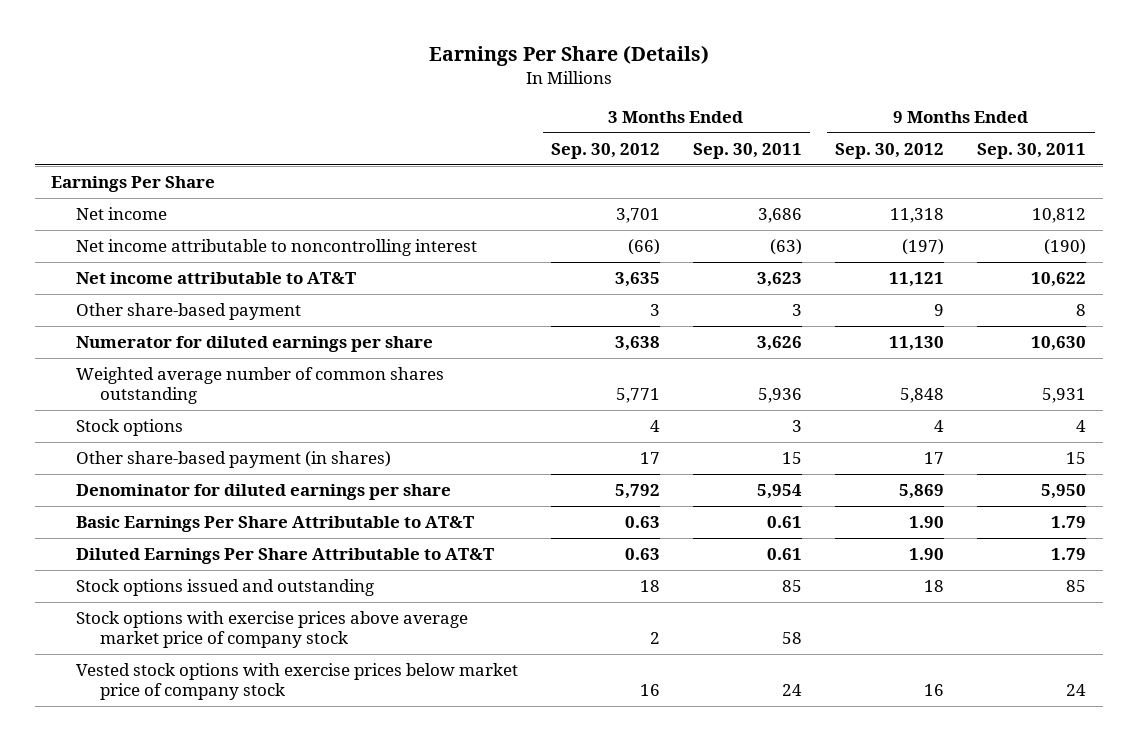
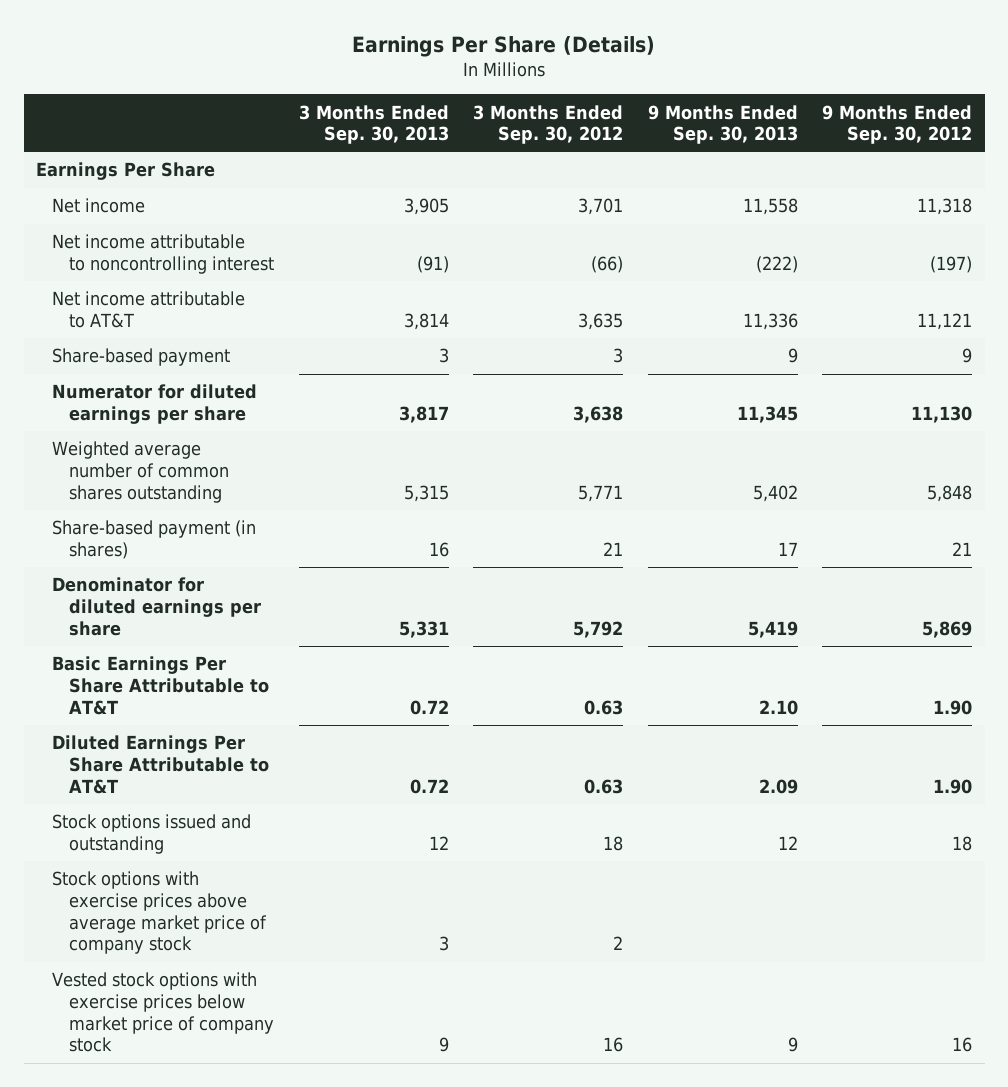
[693,142,803,159] Sep. 30, 2011 -> none
[977,142,1087,159] Sep. 30, 2011 -> none
none -> [298,104,449,145] 3 Months Ended Sep. 30, 2013
none -> [647,104,798,145] 9 Months Ended Sep. 30, 2013
[75,303,301,321] Other share-based payment -> [52,348,231,367] Share-based payment
[75,419,183,437] Stock options -> none
[75,451,391,469] Other share-based payment (in shares) -> [52,520,257,560] Share-based payment (in shares)
[639,452,660,465] 17 -> [603,542,624,557] 21
[924,452,945,465] 17 -> [952,542,973,557] 21

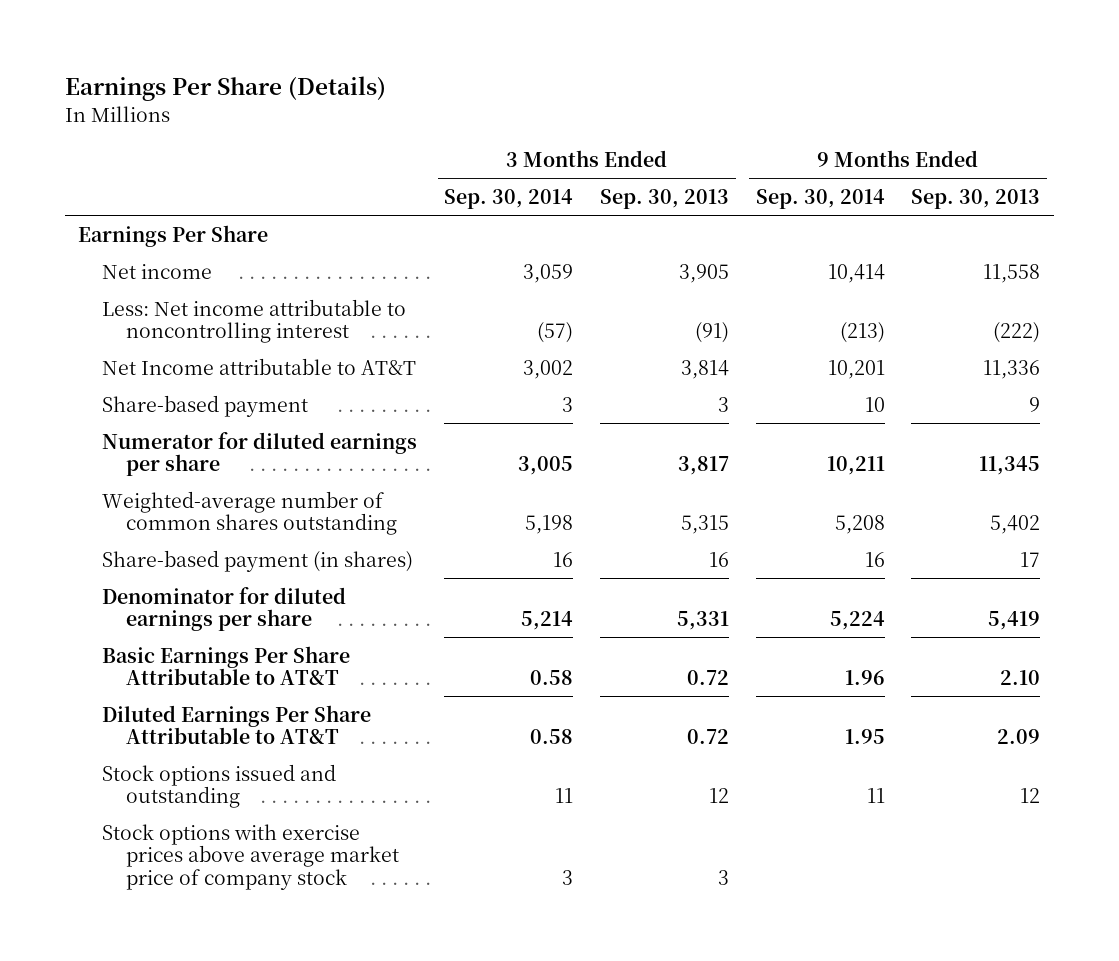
[473,104,624,145] 3 Months Ended Sep. 30, 2012 -> none
[822,104,973,145] 9 Months Ended Sep. 30, 2012 -> none
none -> [444,188,574,209] Sep. 30, 2014
none -> [755,188,885,209] Sep. 30, 2014
[52,234,274,275] Net income attributable to noncontrolling interest -> [102,298,407,344] Less: Net income attributable to noncontrolling interest
[52,291,246,329] Net income attributable to AT&T -> [102,357,417,375] Net Income attributable to AT&T
[52,441,229,503] Weighted average number of common shares outstanding -> [102,490,398,536] Weighted-average number of common shares outstanding
[52,972,274,1053] Vested stock options with exercise prices below market price of company stock -> none

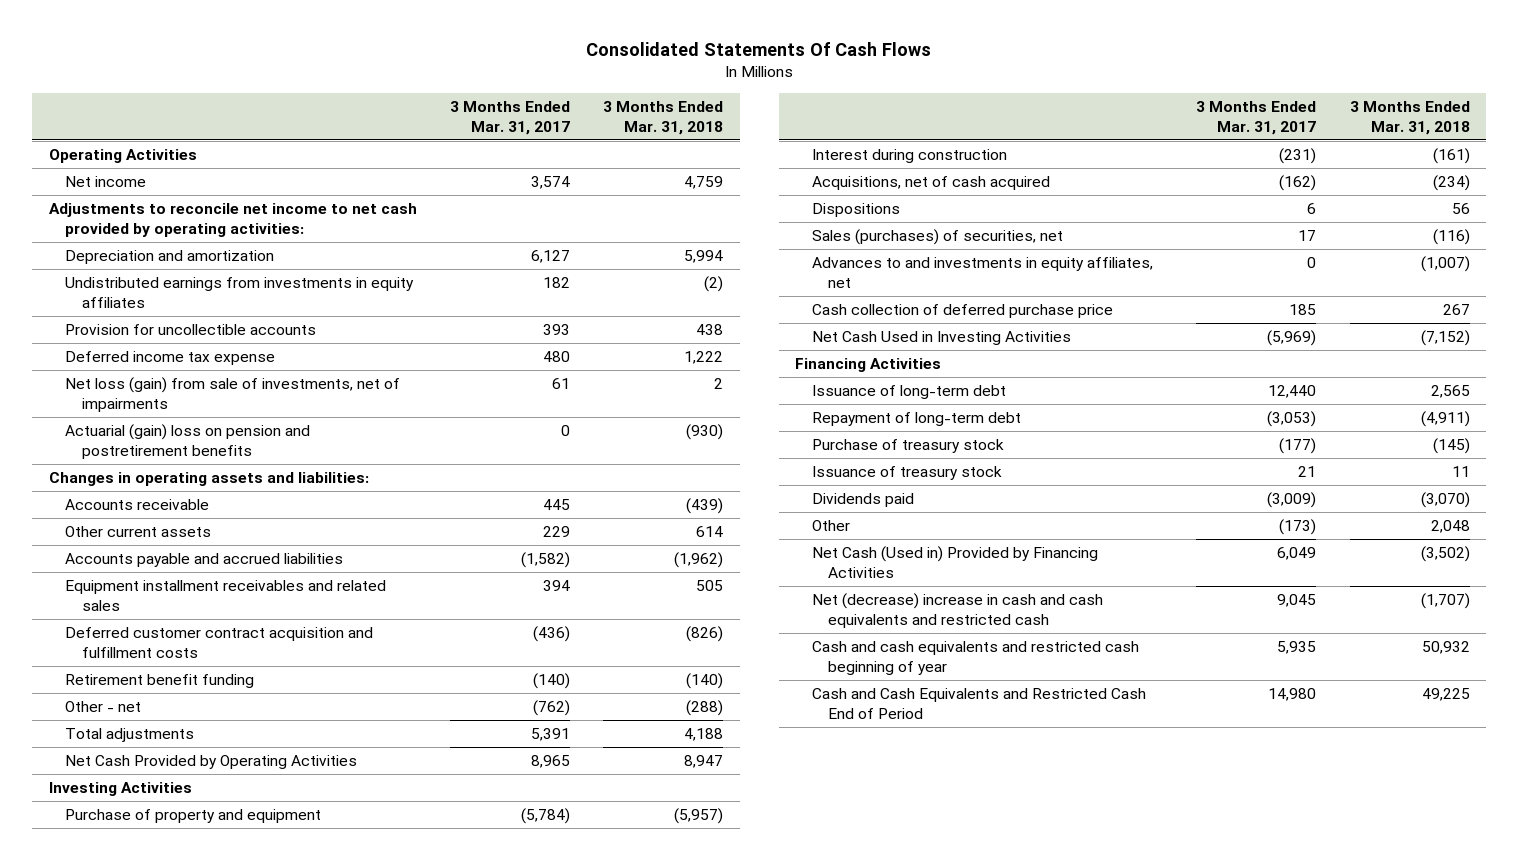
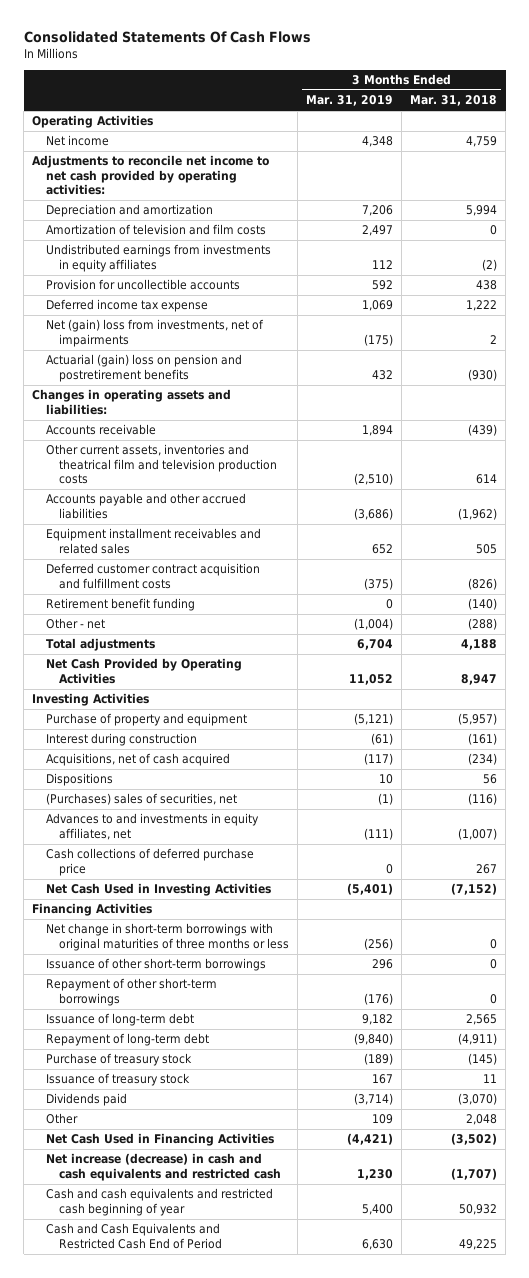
[450,100,571,135] 3 Months Ended Mar. 31, 2017 -> none
none -> [306,95,394,107] Mar. 31, 2019
none -> [45,224,266,236] Amortization of television and film costs
[65,377,401,412] Net loss (gain) from sale of investments, net of impairments -> [45,319,264,347] Net (gain) loss from investments, net of impairments
[65,526,212,538] Other current assets -> [45,444,278,484] Other current assets, inventories and theatrical film and television production costs
[65,553,344,568] Accounts payable and accrued liabilities -> [45,493,246,519] Accounts payable and other accrued liabilities
[811,229,1063,246] Sales (purchases) of securities, net -> [45,793,237,806] (Purchases) sales of securities, net
[811,304,1113,319] Cash collection of deferred purchase price -> [45,848,254,876] Cash collections of deferred purchase price
none -> [45,923,290,951] Net change in short-term borrowings with original maturities of three months or less
none -> [45,958,266,972] Issuance of other short-term borrowings
none -> [45,978,217,1006] Repayment of other short-term borrowings
[811,546,1098,578] Net Cash (Used in) Provided by Financing Activities -> [45,1133,274,1147] Net Cash Used in Financing Activities
[811,593,1103,628] Net (decrease) increase in cash and cash equivalents and restricted cash -> [45,1153,282,1181] Net increase (decrease) in cash and cash equivalents and restricted cash

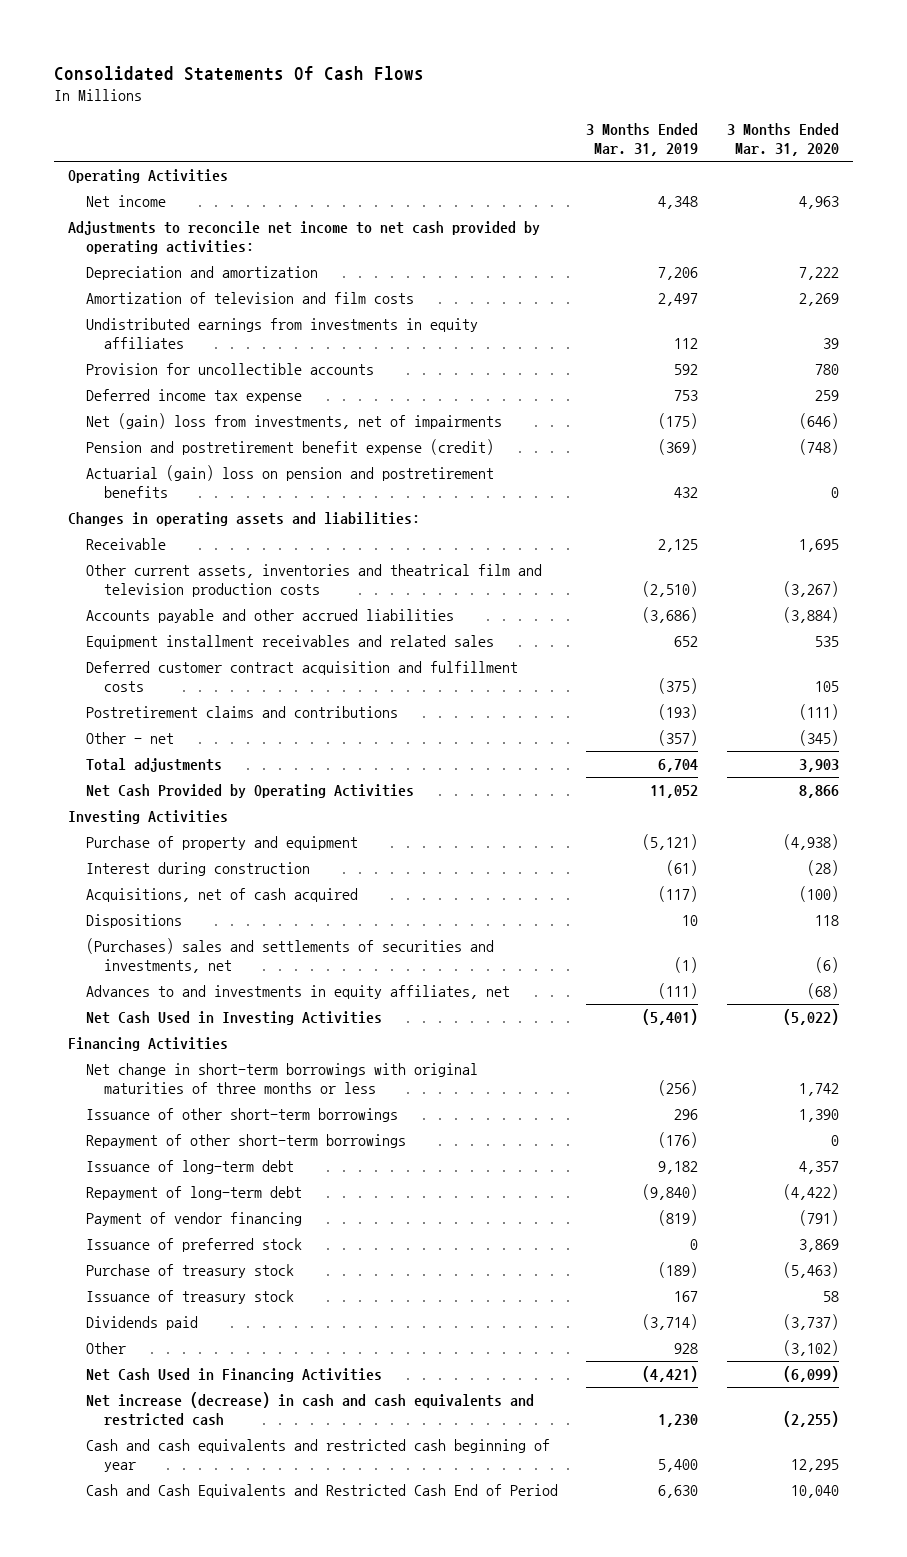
[410,95,498,107] Mar. 31, 2018 -> none
none -> [726,123,839,157] 3 Months Ended Mar. 31, 2020
[362,300,394,312] 1,069 -> [674,390,699,402] 753
none -> [85,439,494,456] Pension and postretirement benefit expense (credit)
[45,424,156,436] Accounts receivable -> [85,538,166,551] Receivable
[362,425,394,437] 1,894 -> [658,539,699,553] 2,125
[45,598,195,612] Retirement benefit funding -> none
none -> [85,706,398,719] Postretirement claims and contributions
[354,618,394,631] (1,004) -> [658,730,699,747] (357)
[45,793,237,806] (Purchases) sales of securities, net -> [85,938,494,974] (Purchases) sales and settlements of securities and investments, net
[45,848,254,876] Cash collections of deferred purchase price -> none
none -> [85,1212,302,1227] Payment of vendor financing
none -> [85,1238,302,1253] Issuance of preferred stock
[372,1114,394,1125] 109 -> [674,1343,699,1355] 928

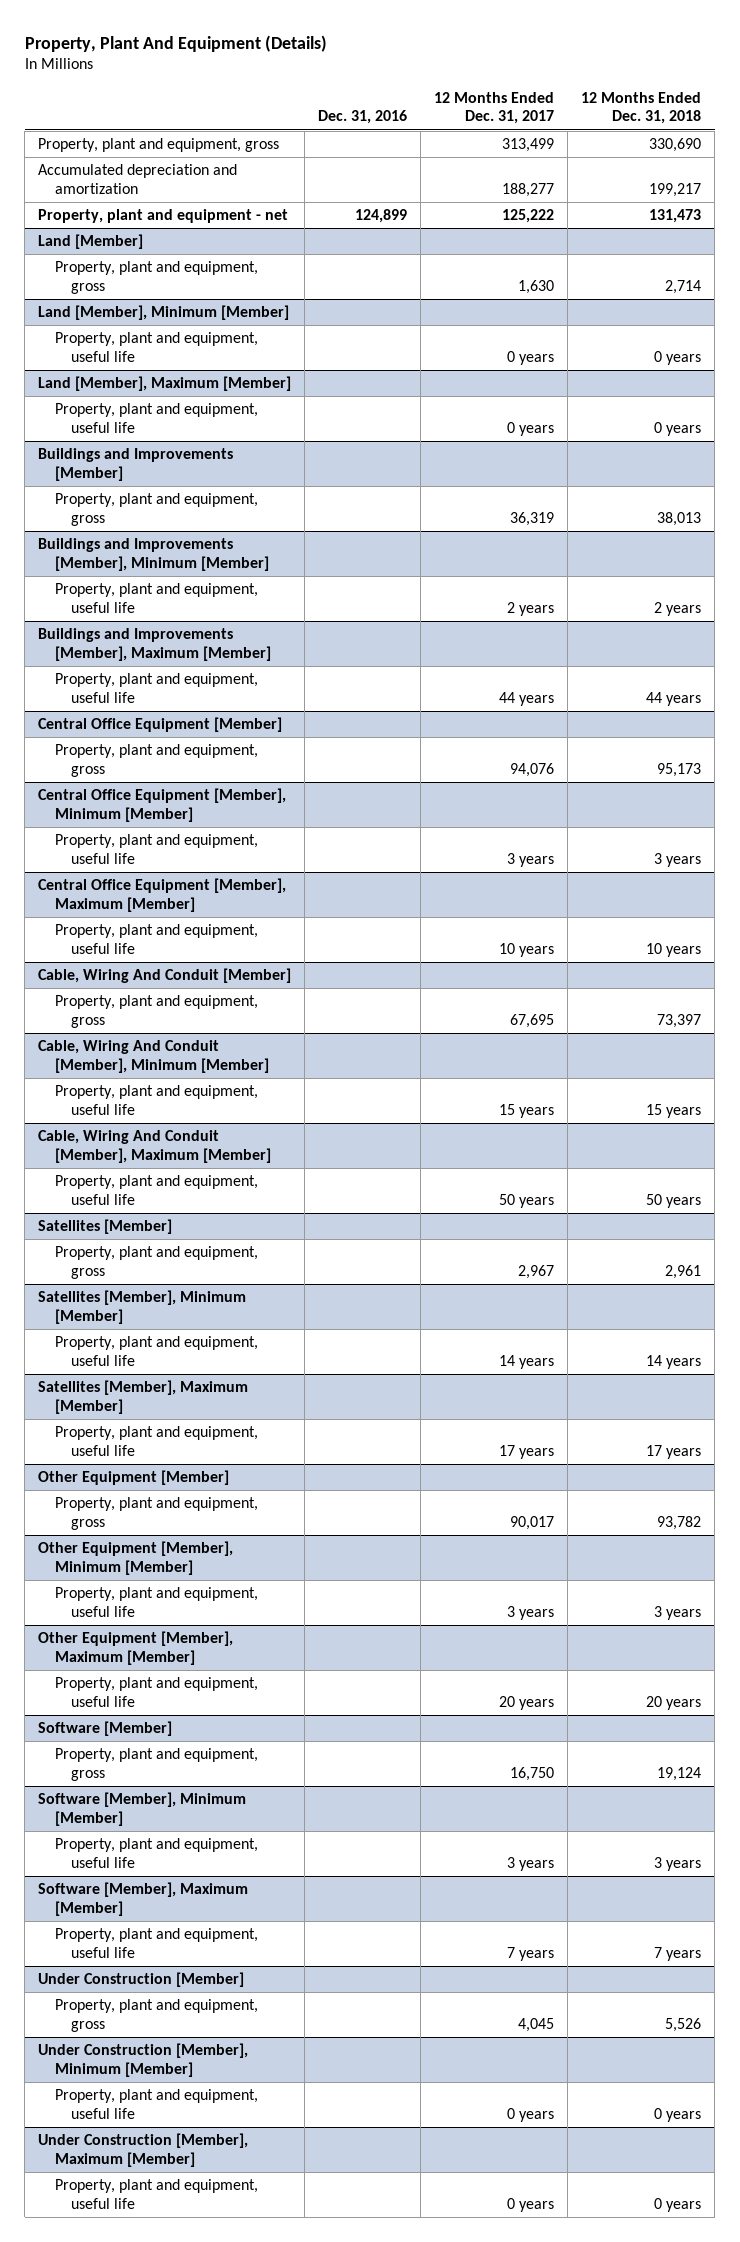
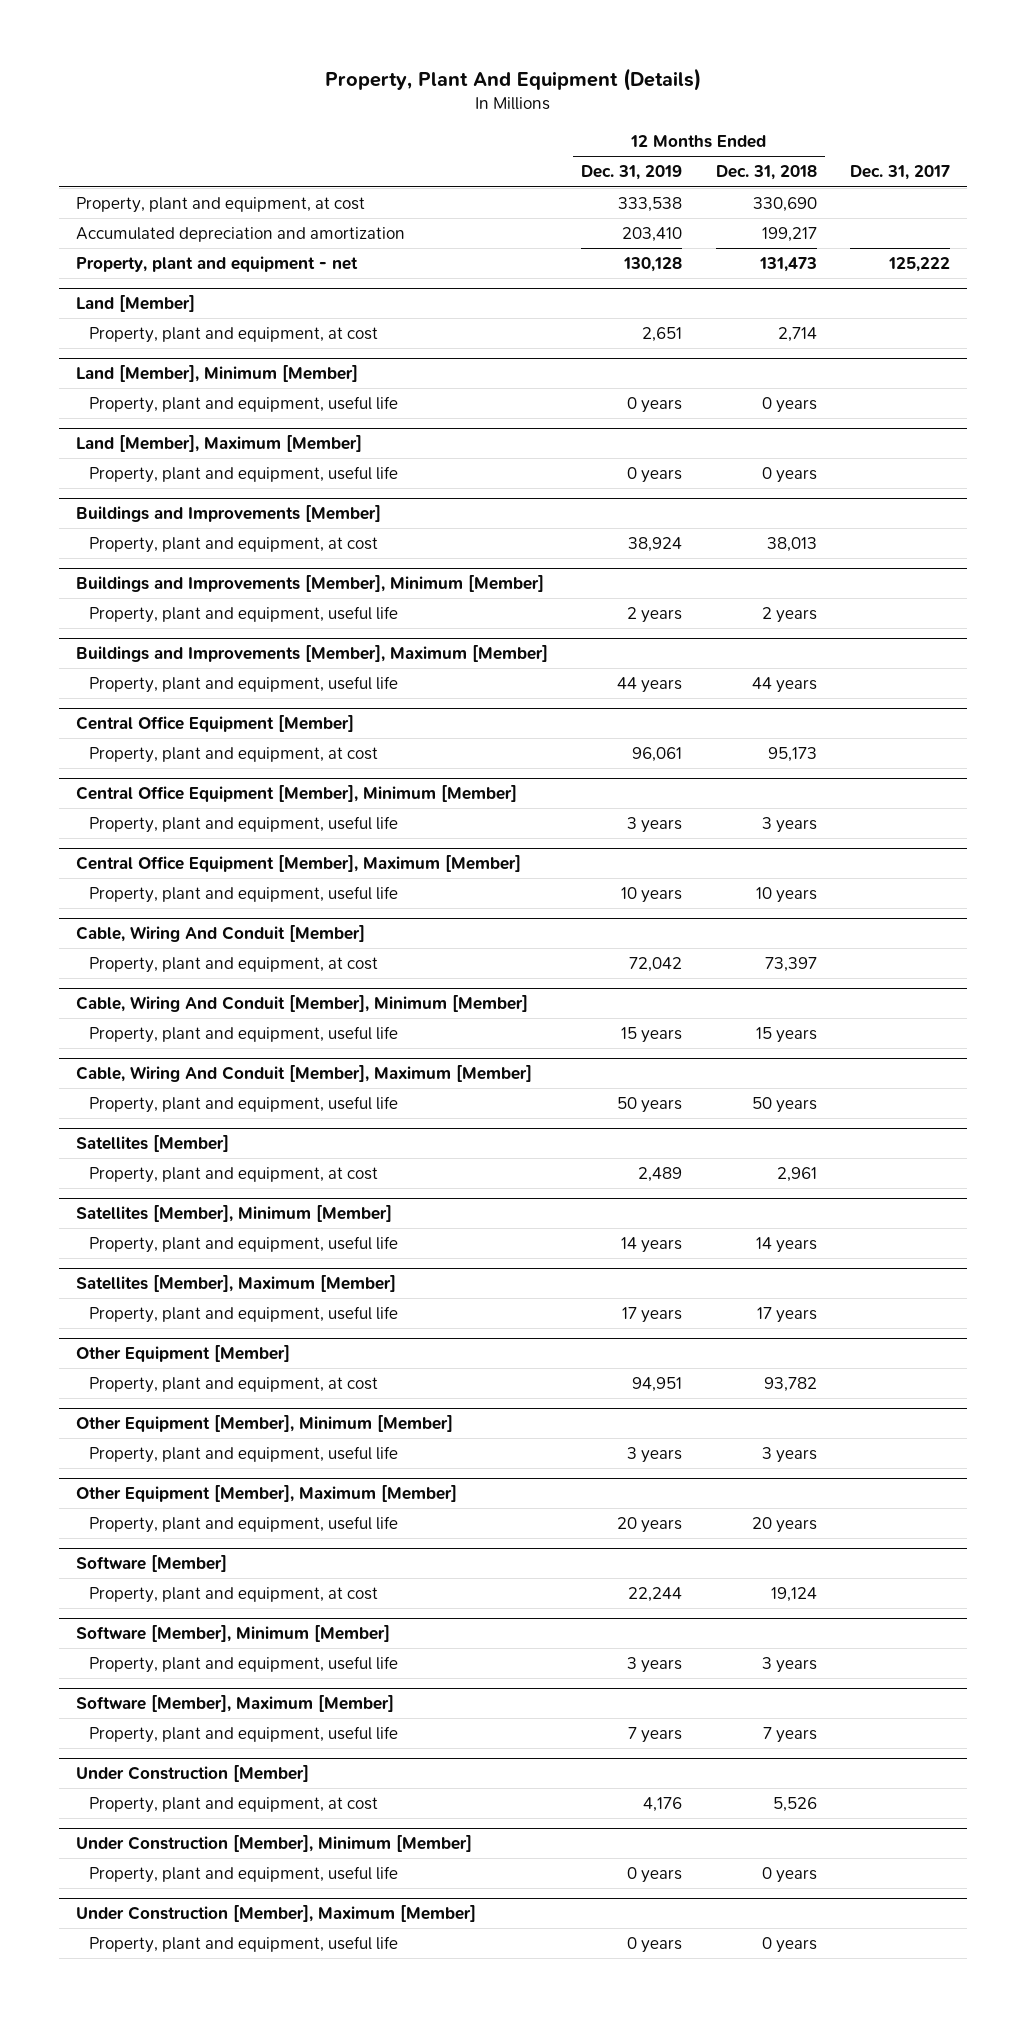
[318,110,408,125] Dec. 31, 2016 -> none
[434,91,555,125] 12 Months Ended Dec. 31, 2017 -> none
none -> [581,165,683,181] Dec. 31, 2019
none -> [850,165,951,181] Dec. 31, 2017
[38,138,280,153] Property, plant and equipment, gross -> [76,196,366,213] Property, plant and equipment, at cost
[54,261,258,294] Property, plant and equipment, gross -> [88,326,378,343] Property, plant and equipment, at cost
[54,493,258,526] Property, plant and equipment, gross -> [88,536,378,553] Property, plant and equipment, at cost
[54,744,258,777] Property, plant and equipment, gross -> [88,746,378,763] Property, plant and equipment, at cost
[54,995,258,1028] Property, plant and equipment, gross -> [88,956,378,973] Property, plant and equipment, at cost
[54,1246,258,1279] Property, plant and equipment, gross -> [88,1166,378,1183] Property, plant and equipment, at cost
[54,1497,258,1530] Property, plant and equipment, gross -> [88,1376,378,1393] Property, plant and equipment, at cost
[54,1748,258,1781] Property, plant and equipment, gross -> [88,1586,378,1603] Property, plant and equipment, at cost
[54,1999,258,2032] Property, plant and equipment, gross -> [88,1796,378,1813] Property, plant and equipment, at cost

